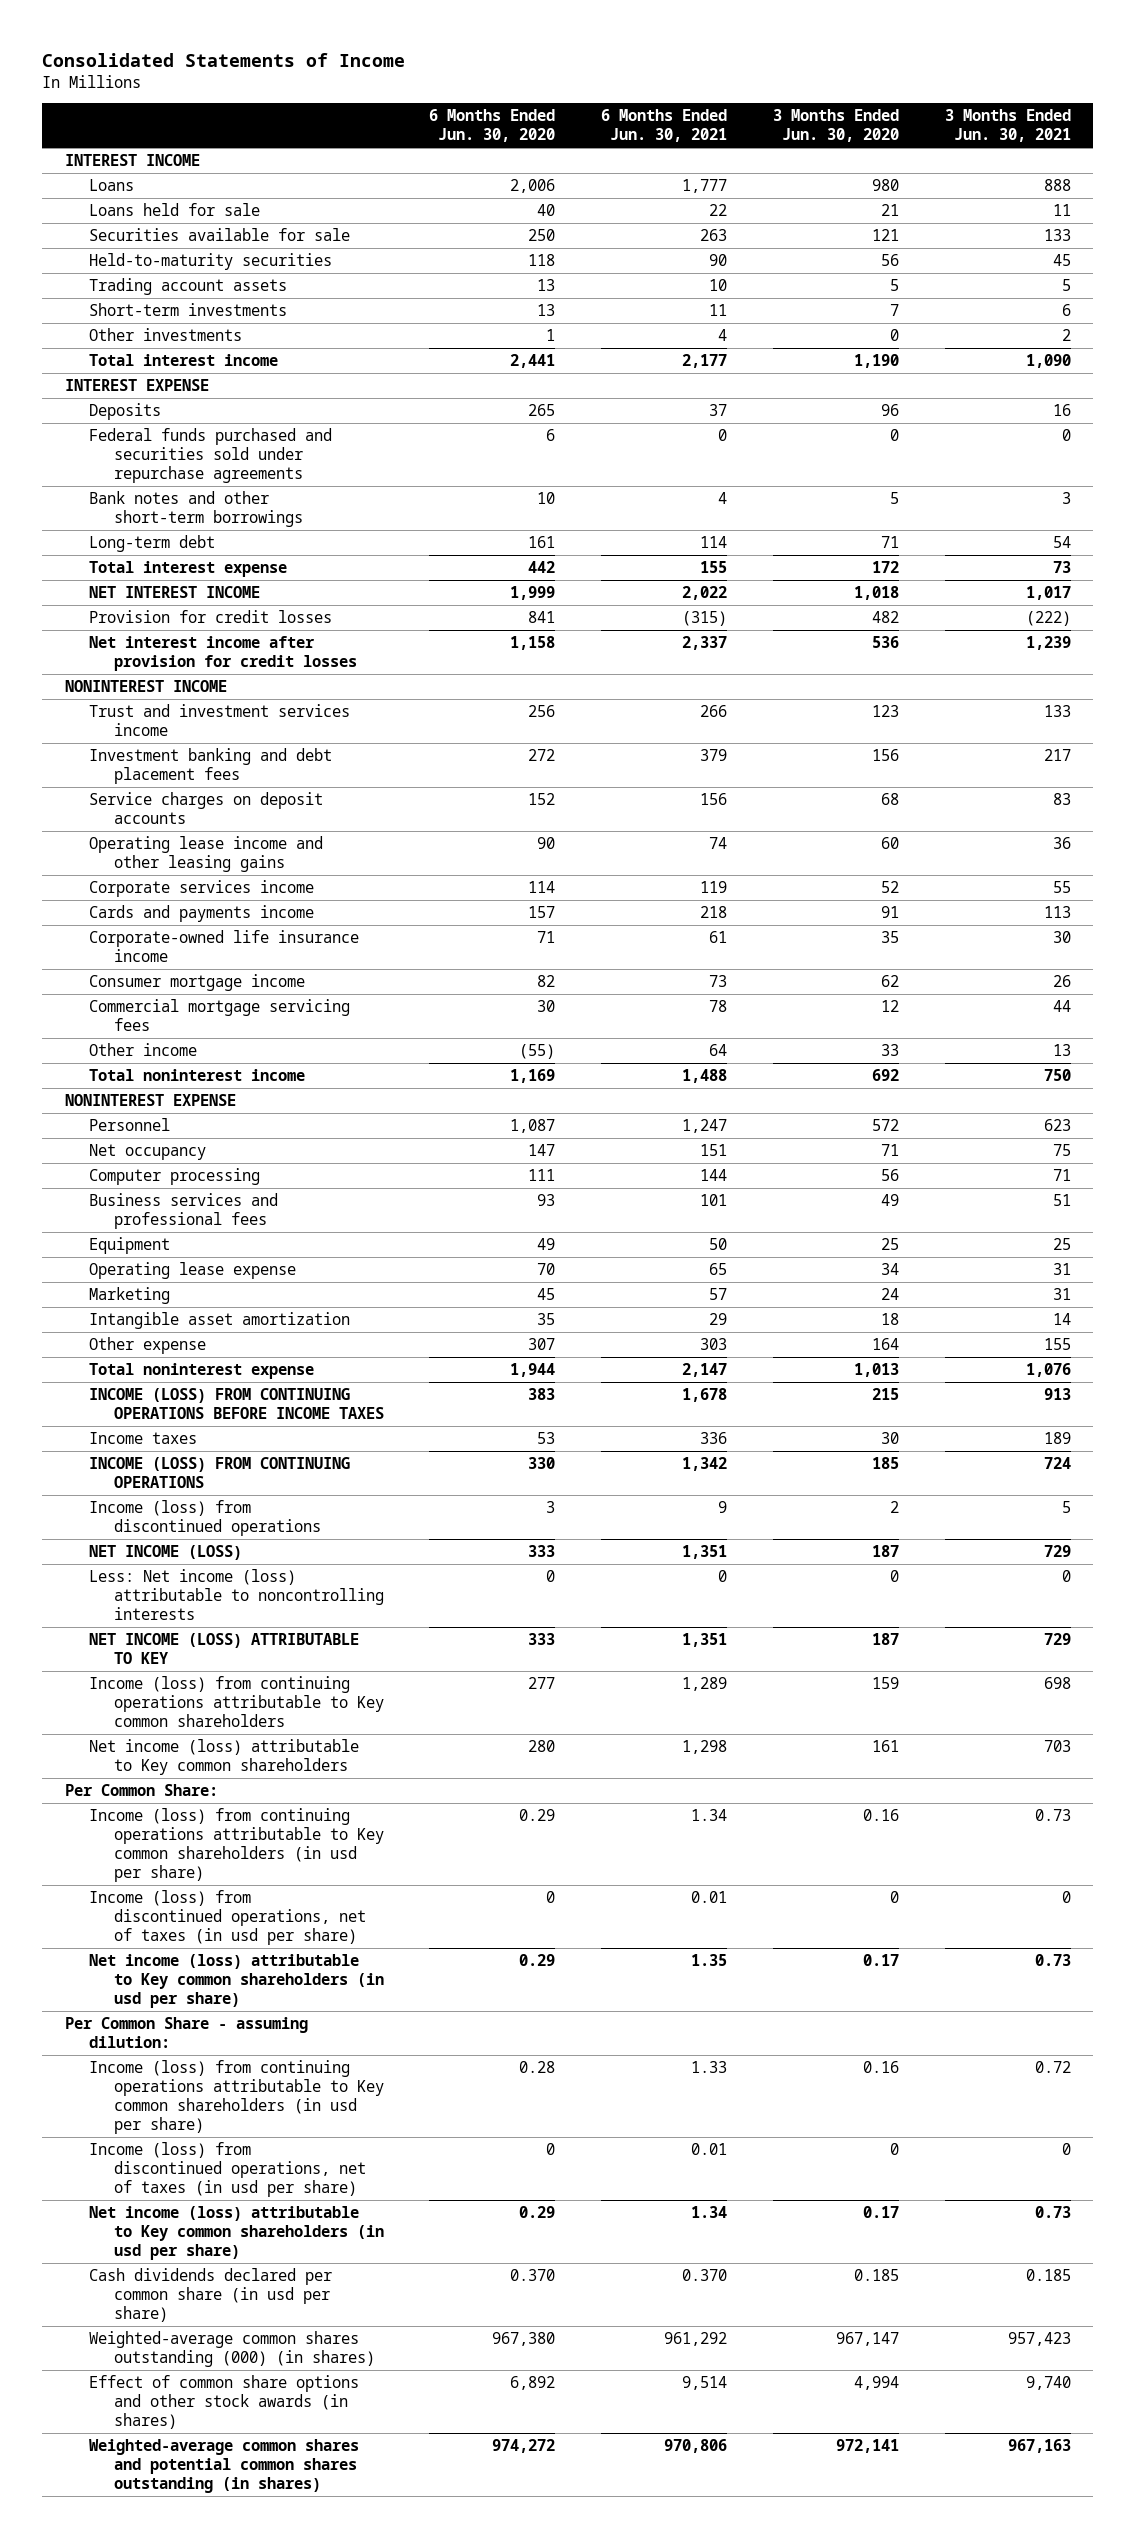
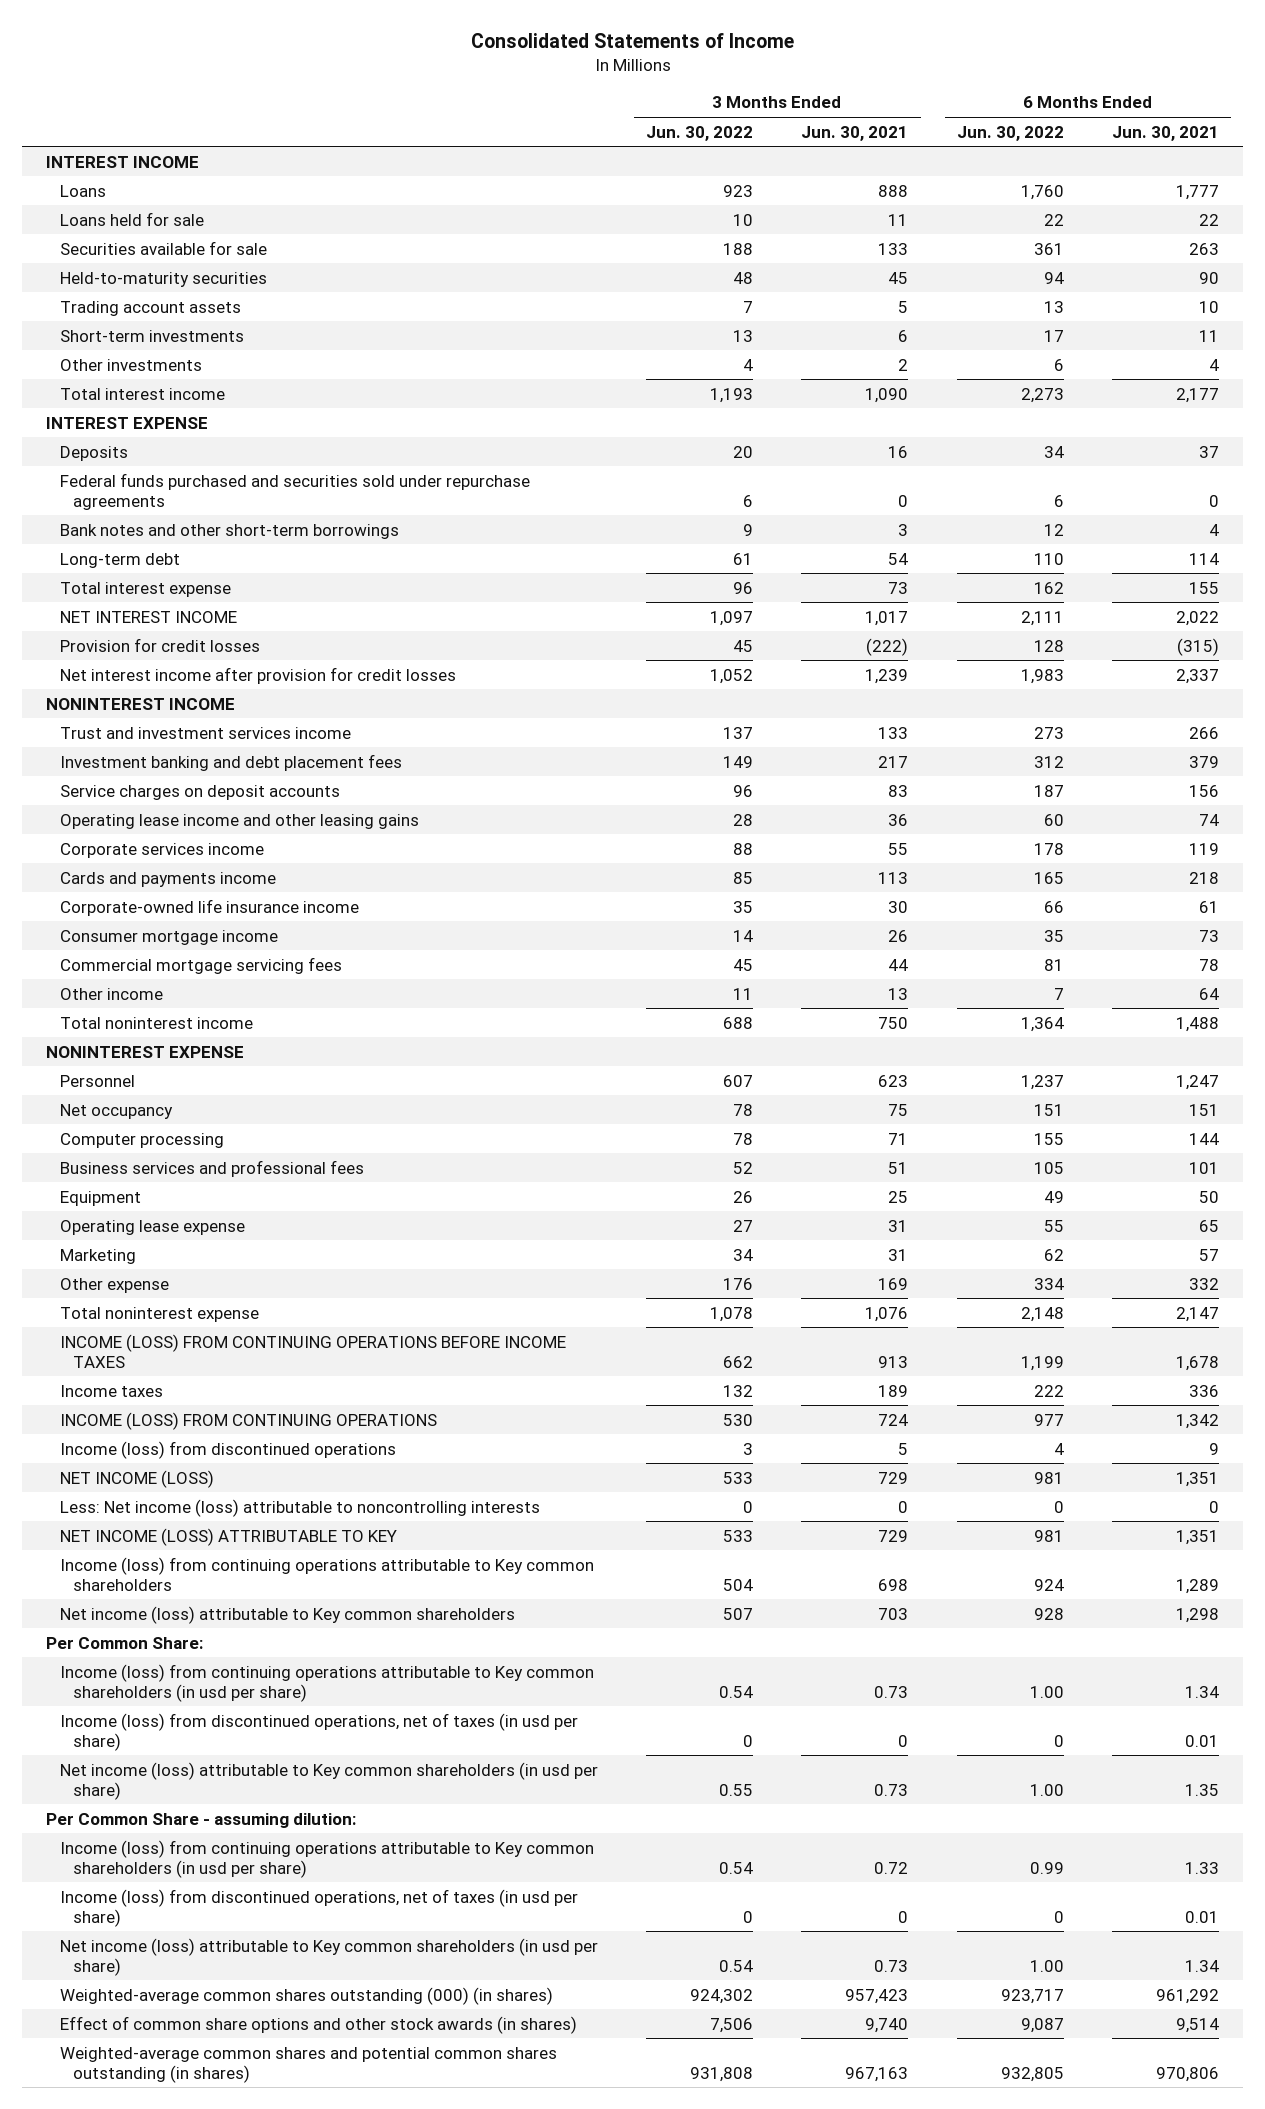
[429,109,556,143] 6 Months Ended Jun. 30, 2020 -> none
[772,109,899,143] 3 Months Ended Jun. 30, 2020 -> none
none -> [646,125,754,141] Jun. 30, 2022
none -> [956,125,1064,141] Jun. 30, 2022
[89,1312,351,1330] Intangible asset amortization -> none
[700,1338,728,1351] 303 -> [1189,1277,1220,1290] 332
[1043,1338,1071,1351] 155 -> [878,1277,909,1290] 169
[89,2268,333,2323] Cash dividends declared per common share (in usd per share) -> none

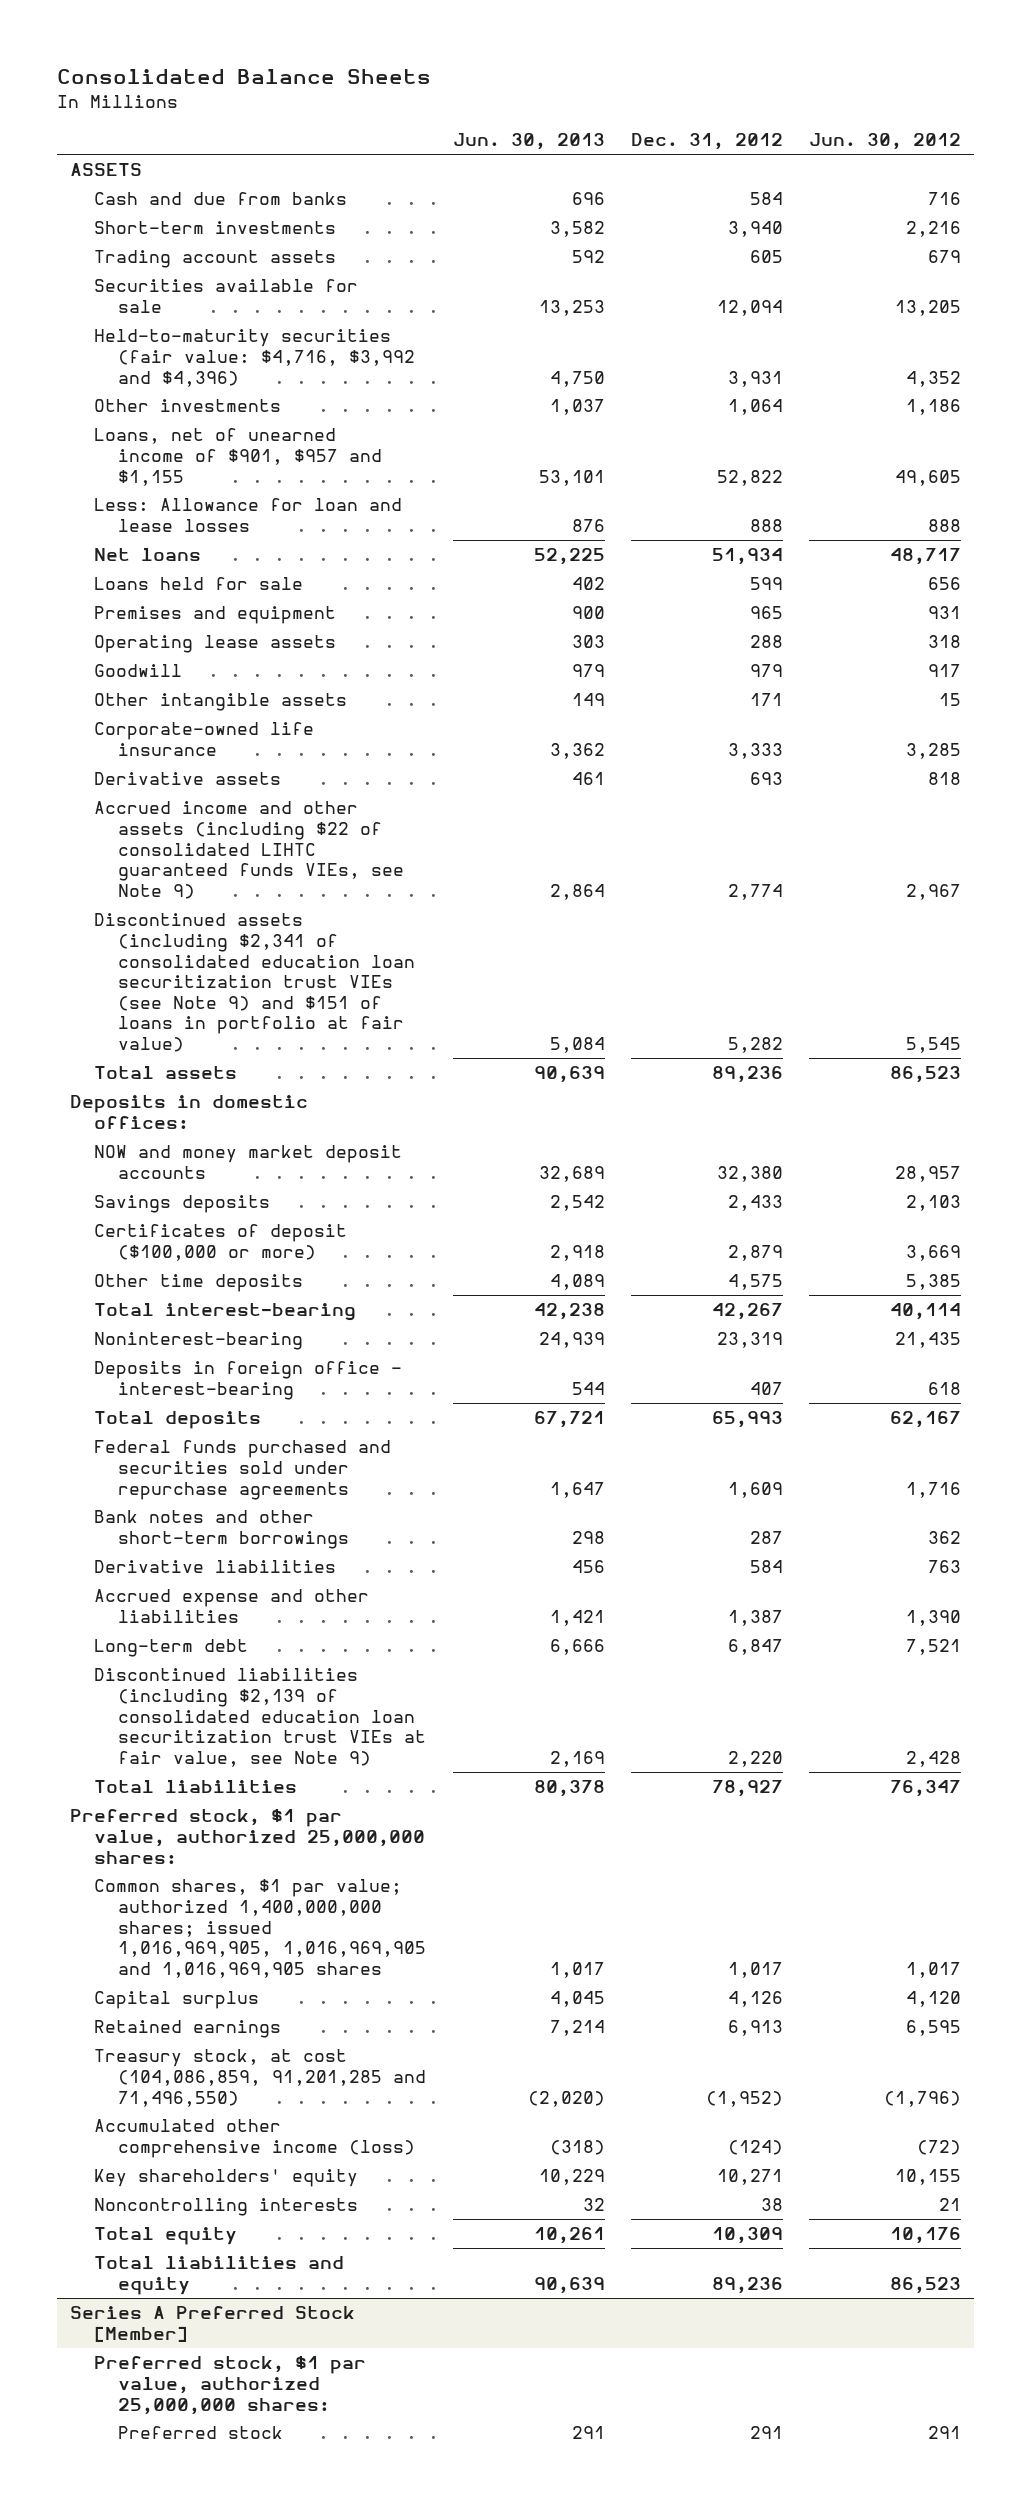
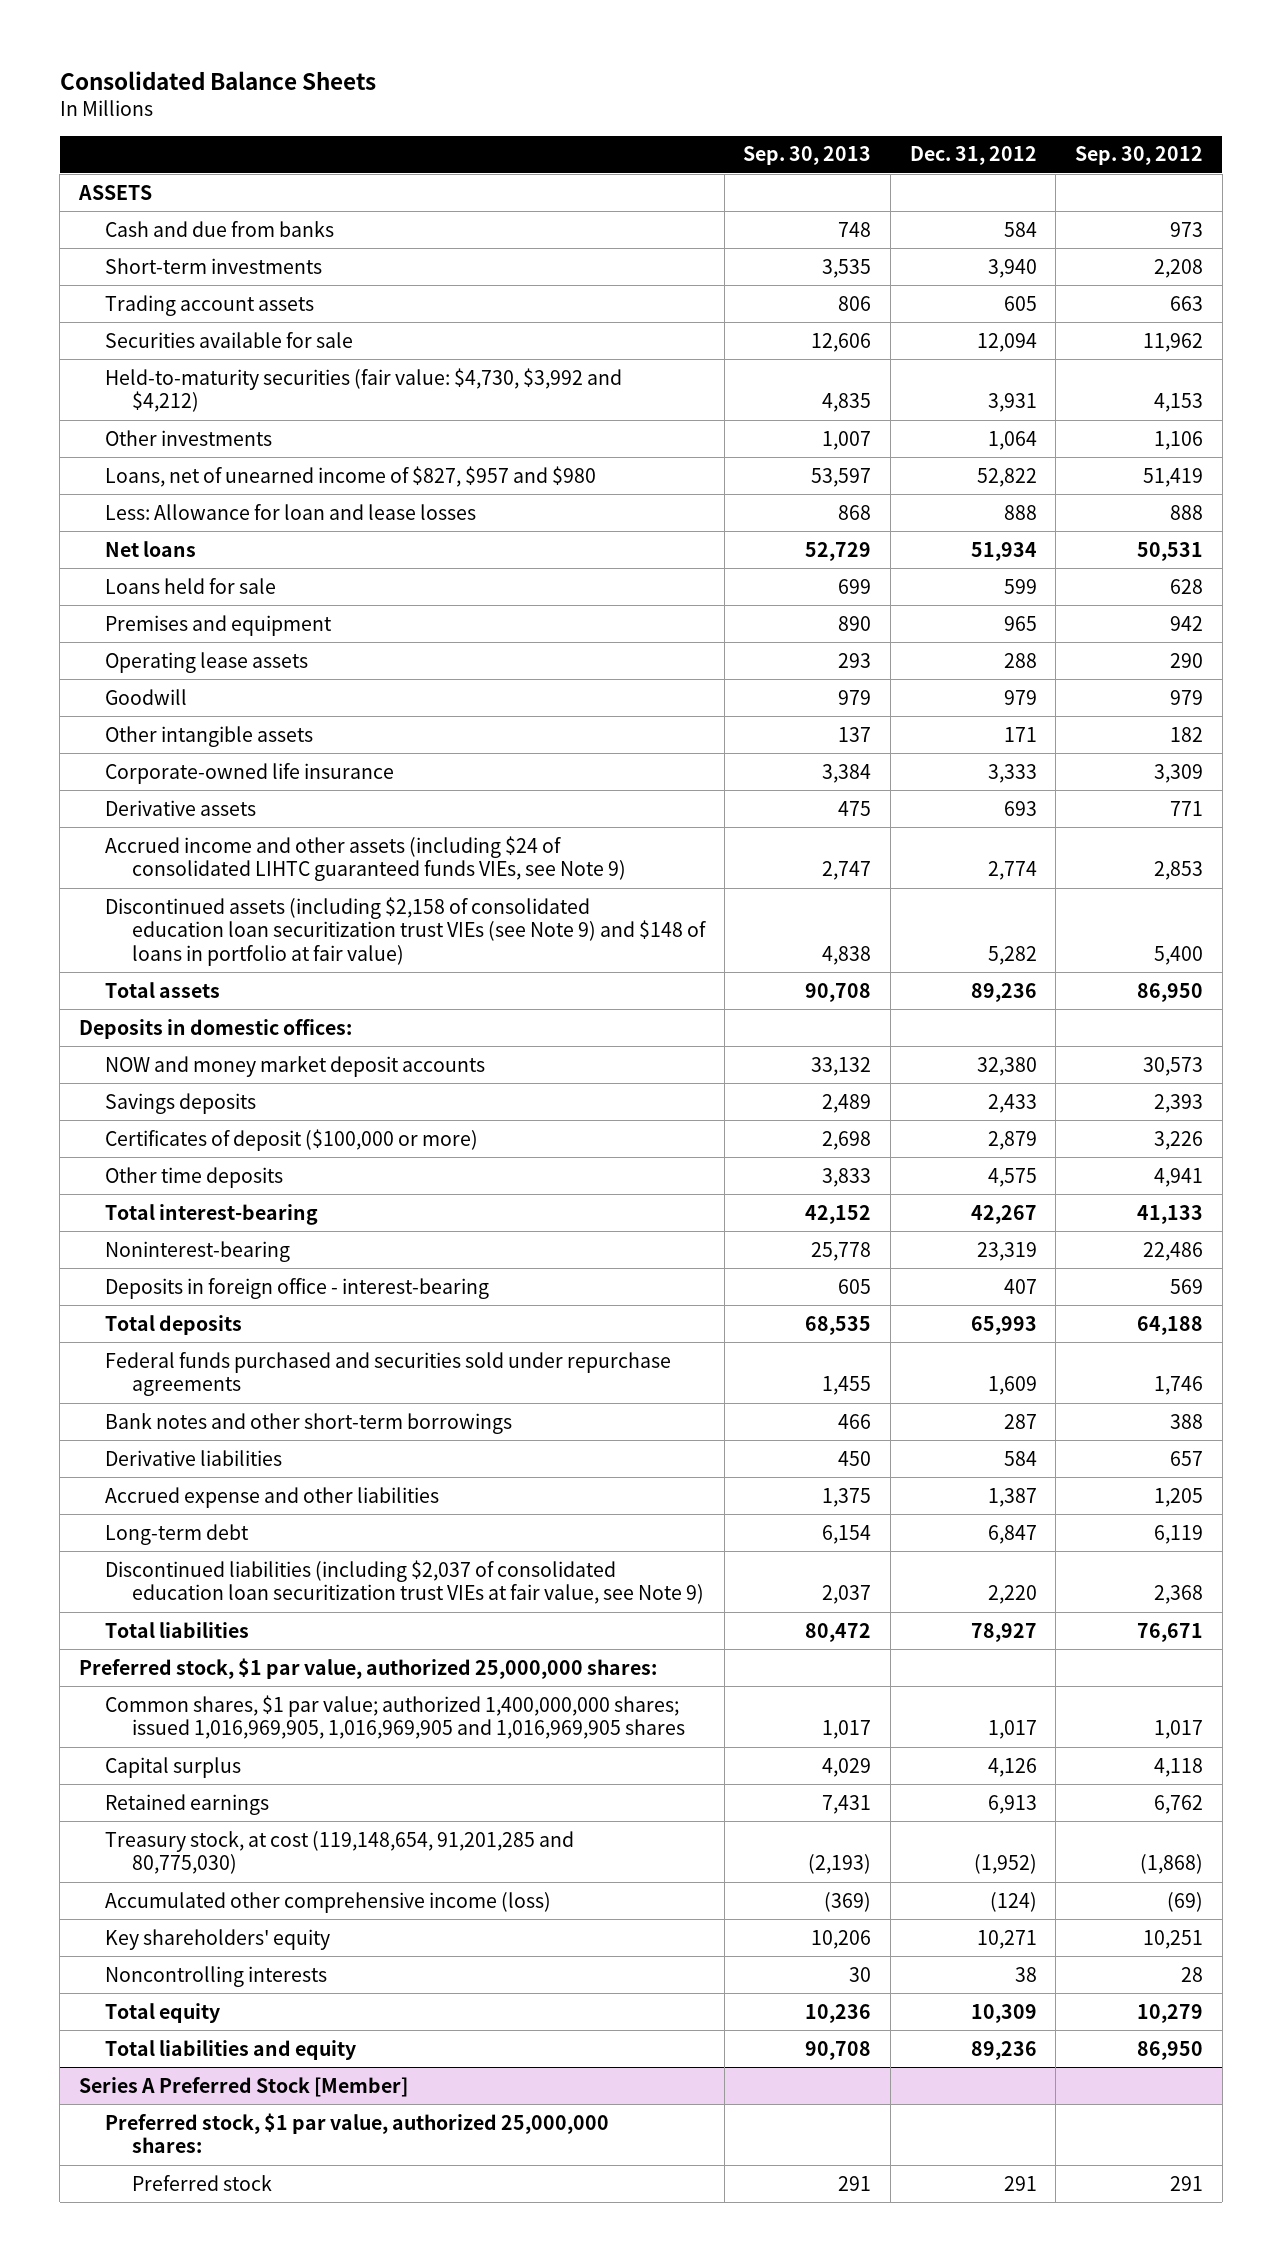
[452,133,605,151] Jun. 30, 2013 -> none
[809,133,962,151] Jun. 30, 2012 -> none
none -> [743,146,872,166] Sep. 30, 2013
none -> [1075,146,1204,166] Sep. 30, 2012
[93,329,416,387] Held-to-maturity securities (fair value: $4,716, $3,992 and $4,396) -> [105,367,623,413] Held-to-maturity securities (fair value: $4,730, $3,992 and $4,212)
[93,428,383,486] Loans, net of unearned income of $901, $957 and $1,155 -> [105,465,597,487] Loans, net of unearned income of $827, $957 and $980
[93,801,405,899] Accrued income and other assets (including $22 of consolidated LIHTC guaranteed funds VIEs, see Note 9) -> [105,835,626,882] Accrued income and other assets (including $24 of consolidated LIHTC guaranteed funds VIEs, see Note 9)
[93,913,416,1052] Discontinued assets (including $2,341 of consolidated education loan securitization trust VIEs (see Note 9) and $151 of loans in portfolio at fair value) -> [105,896,706,966] Discontinued assets (including $2,158 of consolidated education loan securitization trust VIEs (see Note 9) and $148 of loans in portfolio at fair value)
[93,1668,427,1767] Discontinued liabilities (including $2,139 of consolidated education loan securitization trust VIEs at fair value, see Note 9) -> [105,1559,704,1605] Discontinued liabilities (including $2,037 of consolidated education loan securitization trust VIEs at fair value, see Note 9)
[93,2049,427,2107] Treasury stock, at cost (104,086,859, 91,201,285 and 71,496,550) -> [105,1830,575,1875] Treasury stock, at cost (119,148,654, 91,201,285 and 80,775,030)

